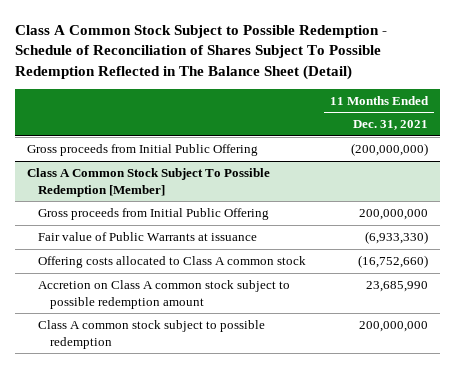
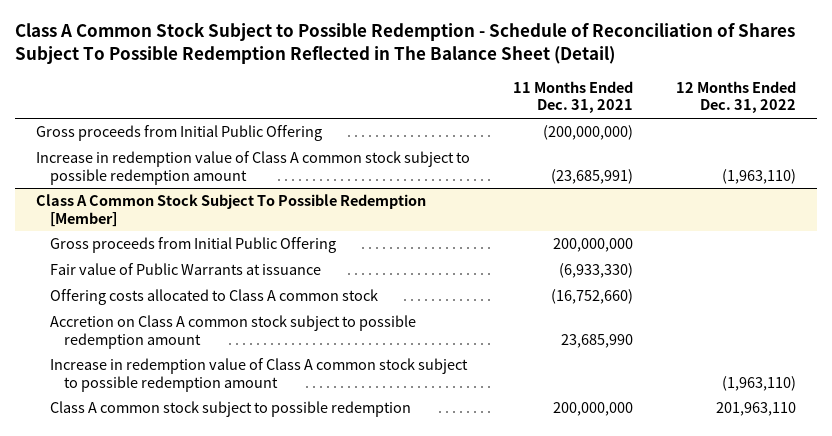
none -> [675,81,796,114] 12 Months Ended Dec. 31, 2022
none -> [36,151,471,185] Increase in redemption value of Class A common stock subject to possible redemption amount
none -> [49,358,468,392] Increase in redemption value of Class A common stock subject to possible redemption amount

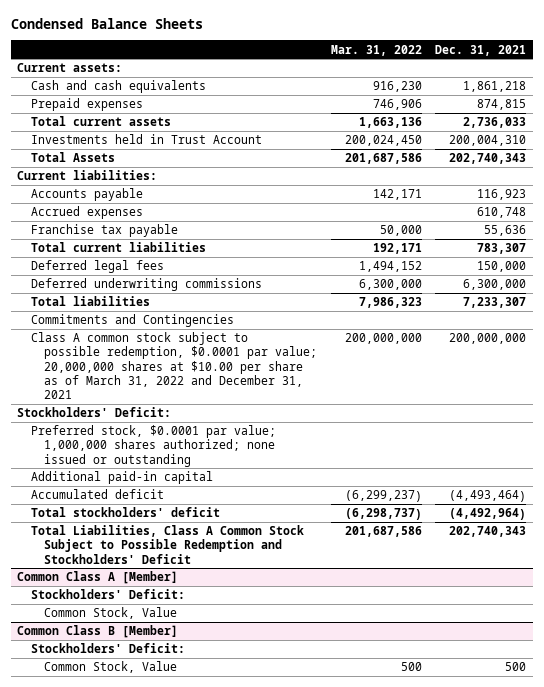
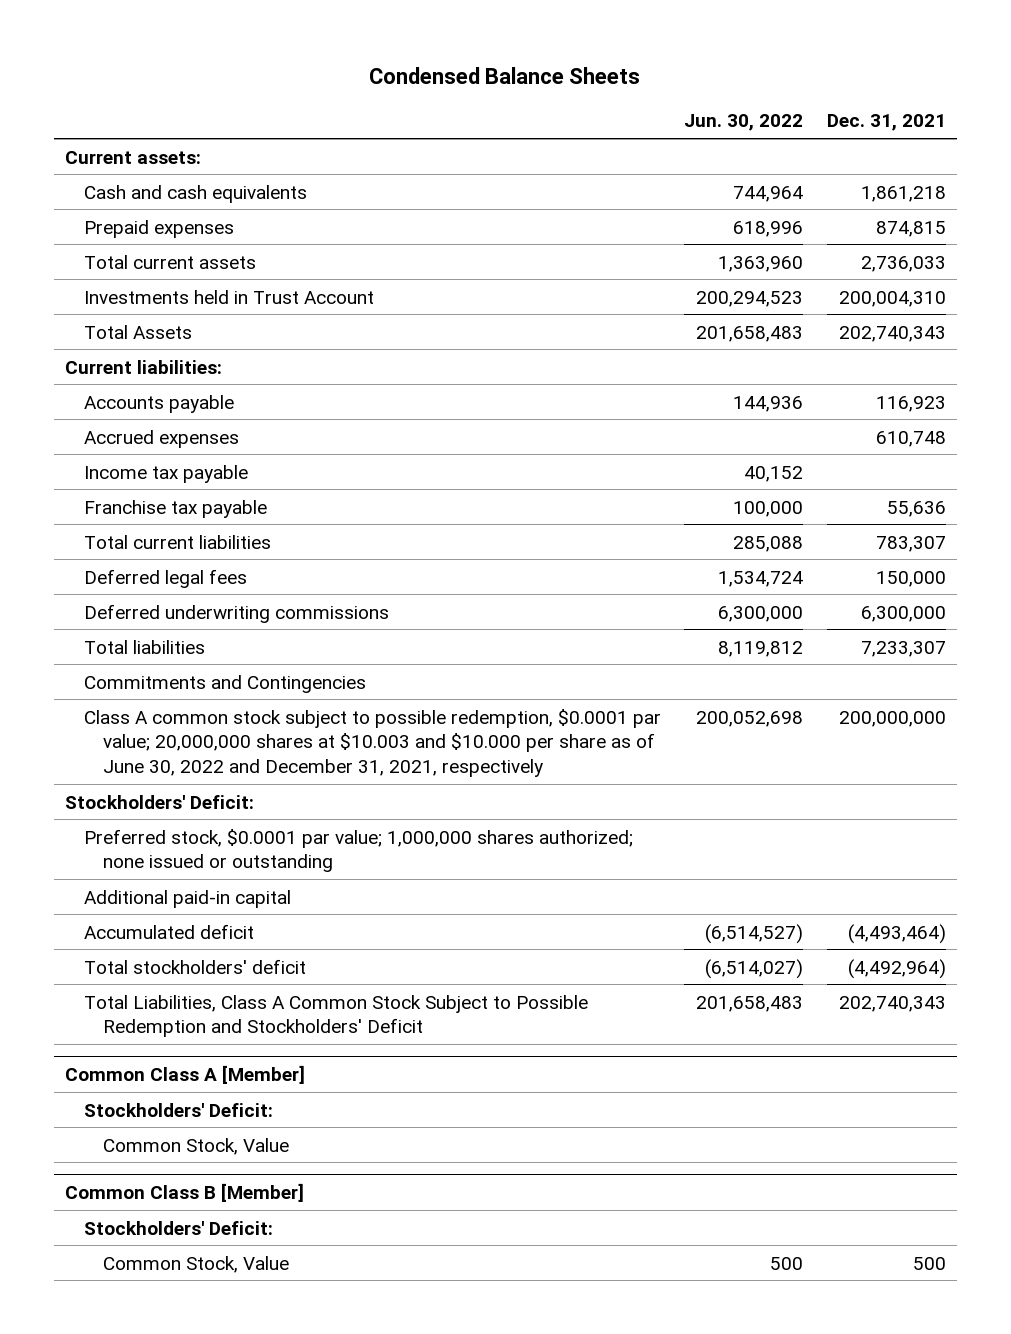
[330,44,422,56] Mar. 31, 2022 -> none
none -> [684,114,804,132] Jun. 30, 2022
none -> [84,464,249,483] Income tax payable
[30,332,318,400] Class A common stock subject to possible redemption, $0.0001 par value; 20,000,000 shares at $10.00 per share as of March 31, 2022 and December 31, 2021 -> [84,708,662,777] Class A common stock subject to possible redemption, $0.0001 par value; 20,000,000 shares at $10.003 and $10.000 per share as of June 30, 2022 and December 31, 2021, respectively

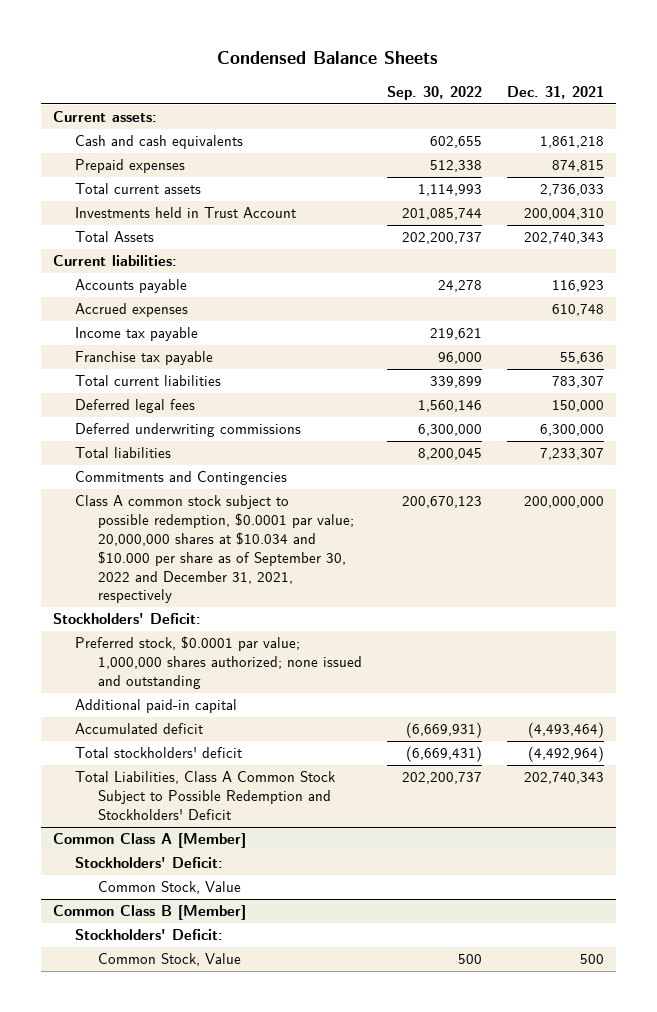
[684,114,804,132] Jun. 30, 2022 -> none
none -> [386,85,482,100] Sep. 30, 2022
[84,708,662,777] Class A common stock subject to possible redemption, $0.0001 par value; 20,000,000 shares at $10.003 and $10.000 per share as of June 30, 2022 and December 31, 2021, respectively -> [75,495,354,604] Class A common stock subject to possible redemption, $0.0001 par value; 20,000,000 shares at $10.034 and $10.000 per share as of September 30, 2022 and December 31, 2021, respectively
[84,828,634,873] Preferred stock, $0.0001 par value; 1,000,000 shares authorized; none issued or outstanding -> [75,636,362,690] Preferred stock, $0.0001 par value; 1,000,000 shares authorized; none issued and outstanding

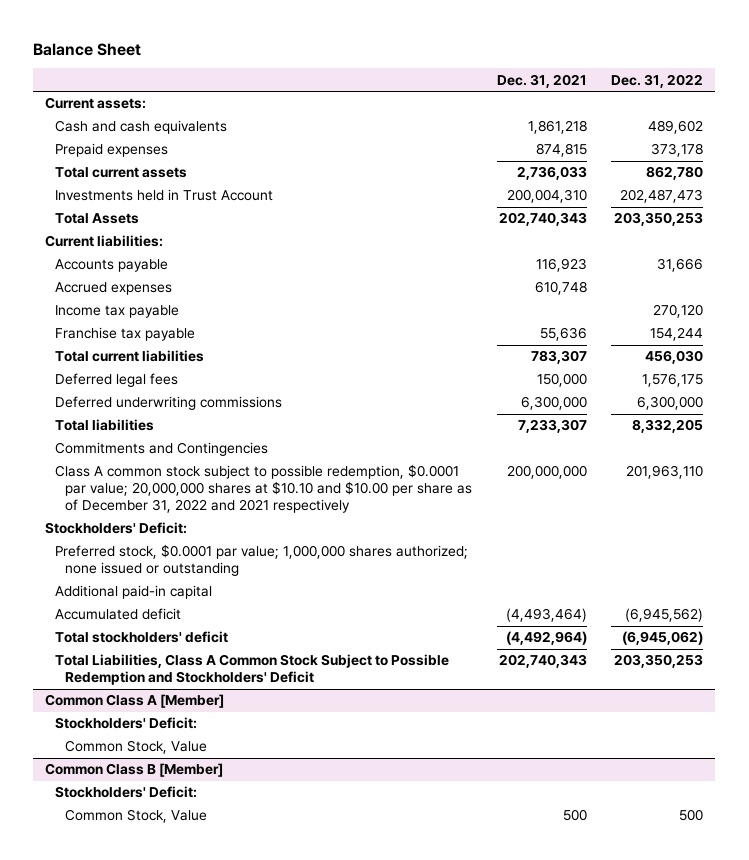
[217,51,439,65] Condensed Balance Sheets -> [33,42,142,56] Balance Sheet
[386,85,482,100] Sep. 30, 2022 -> none
none -> [611,73,704,88] Dec. 31, 2022
[75,495,354,604] Class A common stock subject to possible redemption, $0.0001 par value; 20,000,000 shares at $10.034 and $10.000 per share as of September 30, 2022 and December 31, 2021, respectively -> [55,464,472,514] Class A common stock subject to possible redemption, $0.0001 par value; 20,000,000 shares at $10.10 and $10.00 per share as of December 31, 2022 and 2021 respectively
[75,636,362,690] Preferred stock, $0.0001 par value; 1,000,000 shares authorized; none issued and outstanding -> [55,544,469,577] Preferred stock, $0.0001 par value; 1,000,000 shares authorized; none issued or outstanding

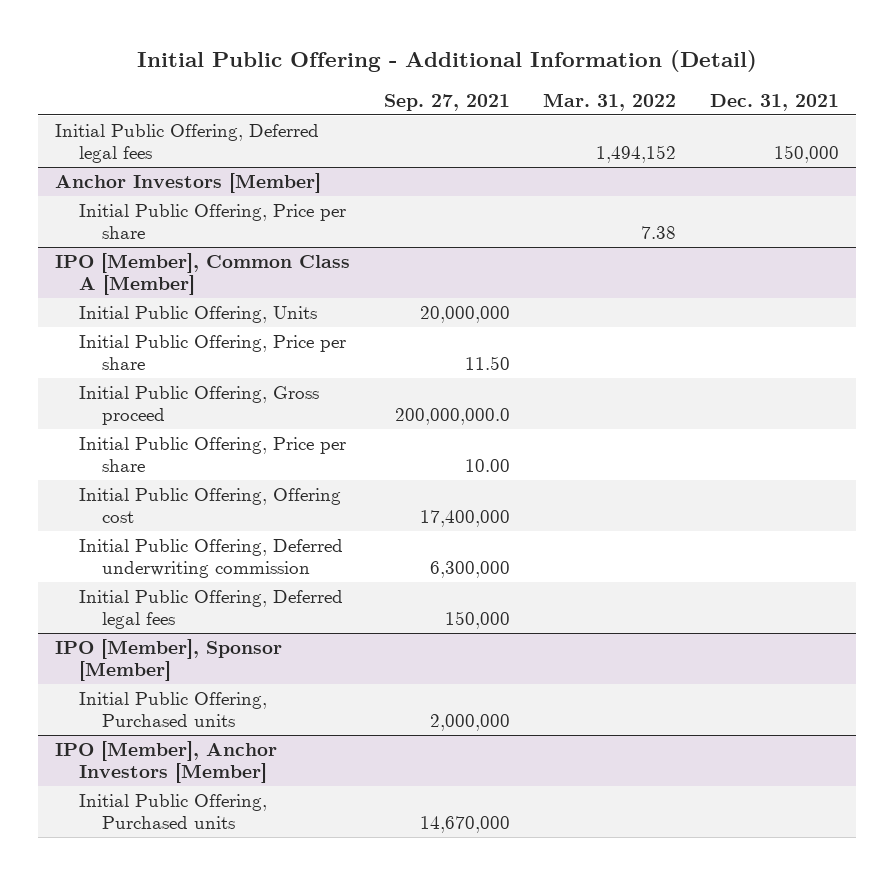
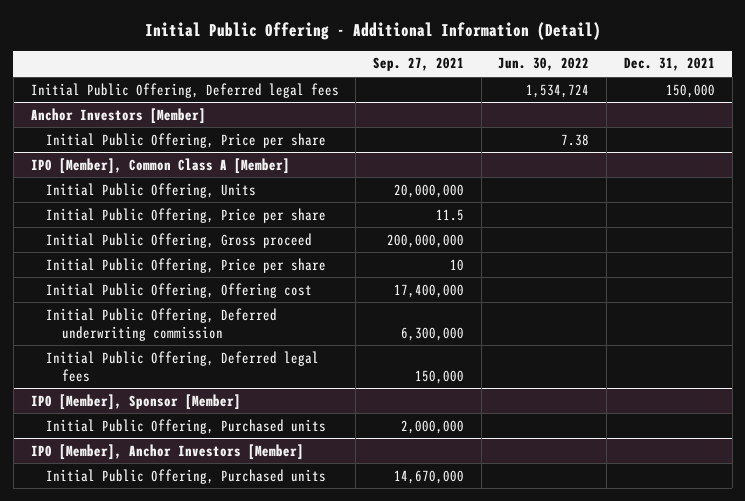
[543,92,677,111] Mar. 31, 2022 -> none
none -> [498,57,590,72] Jun. 30, 2022
[464,356,510,371] 11.50 -> [435,208,464,221] 11.5
[394,408,510,426] 200,000,000.0 -> [386,233,464,248] 200,000,000
[464,459,510,473] 10.00 -> [449,258,464,271] 10

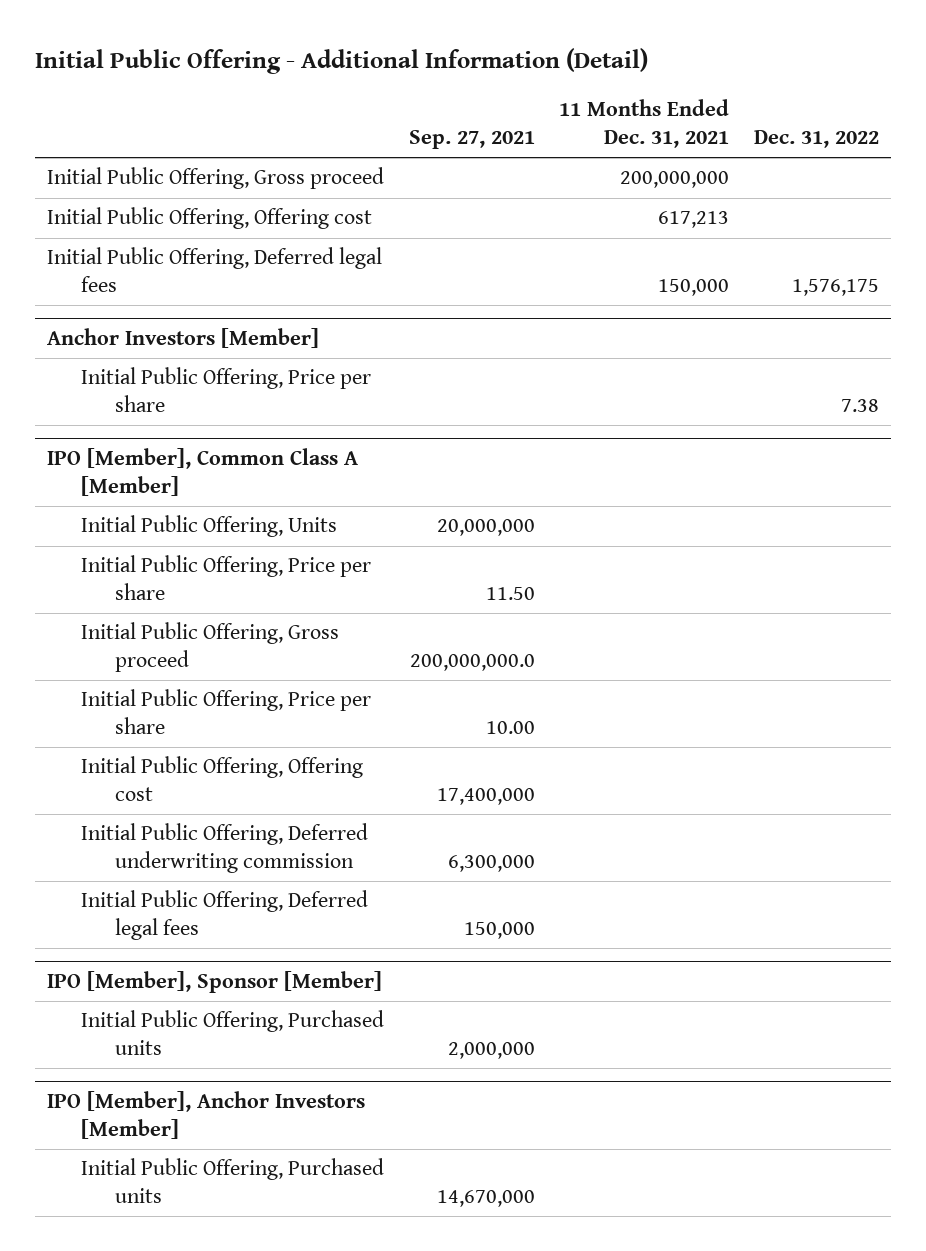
[498,57,590,72] Jun. 30, 2022 -> none
[623,57,715,72] Dec. 31, 2021 -> none
none -> [559,99,730,149] 11 Months Ended Dec. 31, 2021
none -> [754,130,880,149] Dec. 31, 2022
none -> [46,167,384,190] Initial Public Offering, Gross proceed
none -> [46,207,372,230] Initial Public Offering, Offering cost
[435,208,464,221] 11.5 -> [485,587,535,601] 11.50
[386,233,464,248] 200,000,000 -> [409,654,535,672] 200,000,000.0
[449,258,464,271] 10 -> [485,721,535,735] 10.00

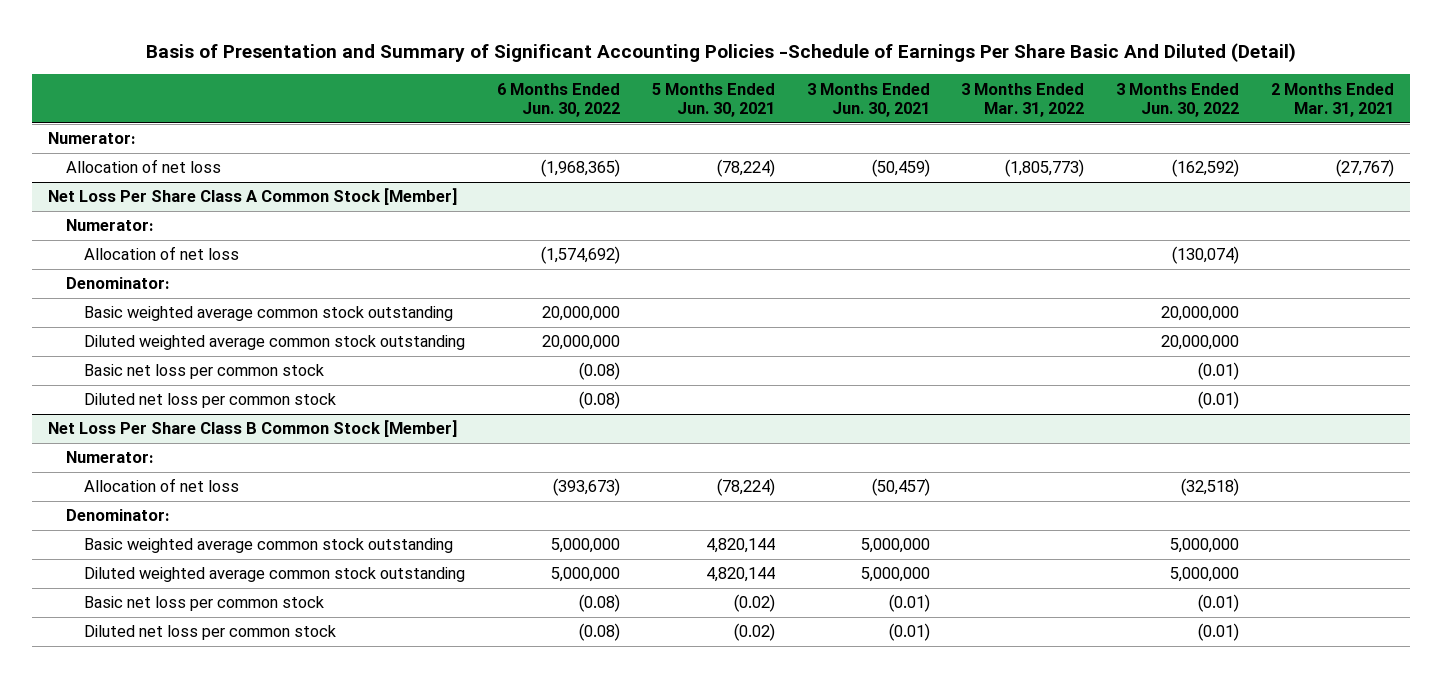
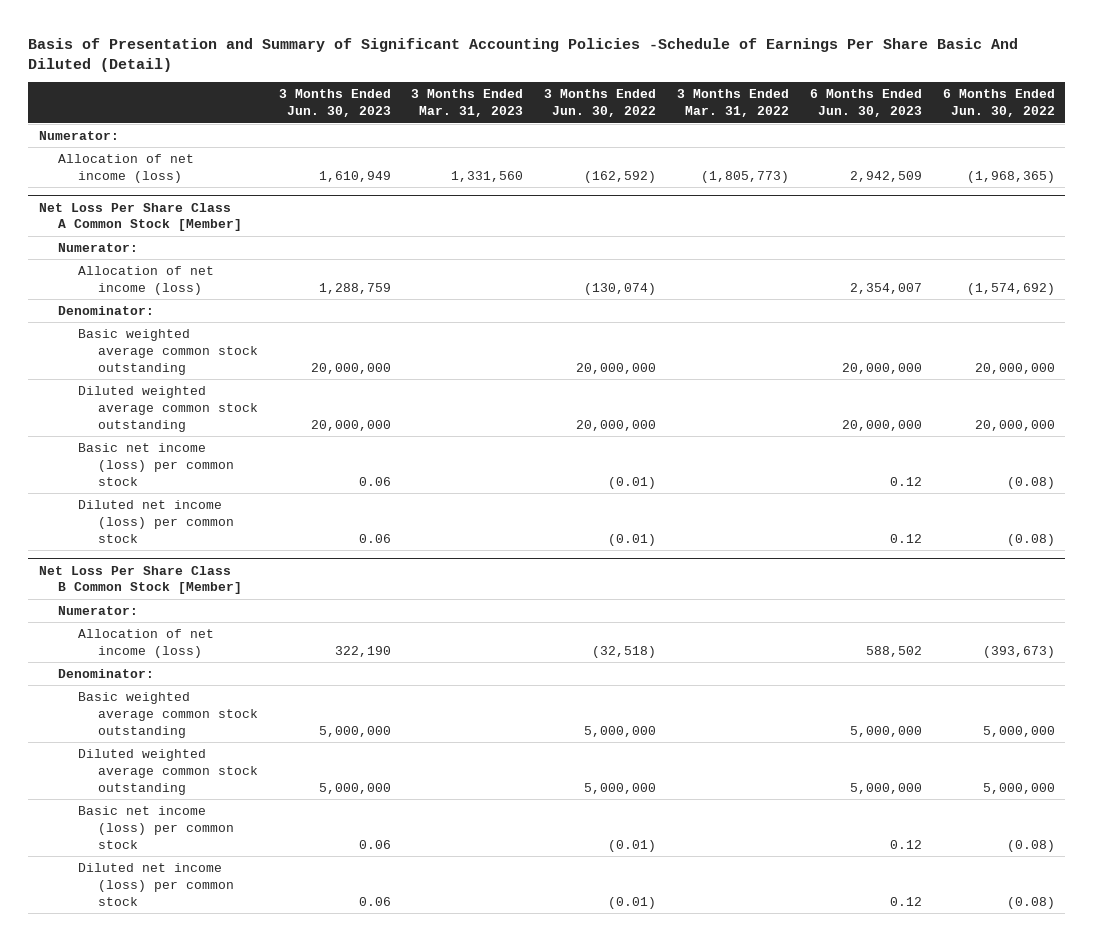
[651,82,775,117] 5 Months Ended Jun. 30, 2021 -> none
[806,82,930,117] 3 Months Ended Jun. 30, 2021 -> none
[1271,82,1395,117] 2 Months Ended Mar. 31, 2021 -> none
none -> [278,89,391,118] 3 Months Ended Jun. 30, 2023
none -> [411,89,524,118] 3 Months Ended Mar. 31, 2023
none -> [809,89,922,118] 6 Months Ended Jun. 30, 2023
[66,159,222,174] Allocation of net loss -> [58,154,195,184] Allocation of net income (loss)
[83,246,239,261] Allocation of net loss -> [77,266,214,296] Allocation of net income (loss)
[83,364,324,380] Basic net loss per common stock -> [77,443,234,486] Basic net income (loss) per common stock
[83,393,336,409] Diluted net loss per common stock -> [77,500,234,543] Diluted net income (loss) per common stock
[83,478,239,493] Allocation of net loss -> [77,629,214,659] Allocation of net income (loss)
[83,596,324,612] Basic net loss per common stock -> [77,806,234,849] Basic net income (loss) per common stock
[83,625,336,641] Diluted net loss per common stock -> [77,863,234,906] Diluted net income (loss) per common stock

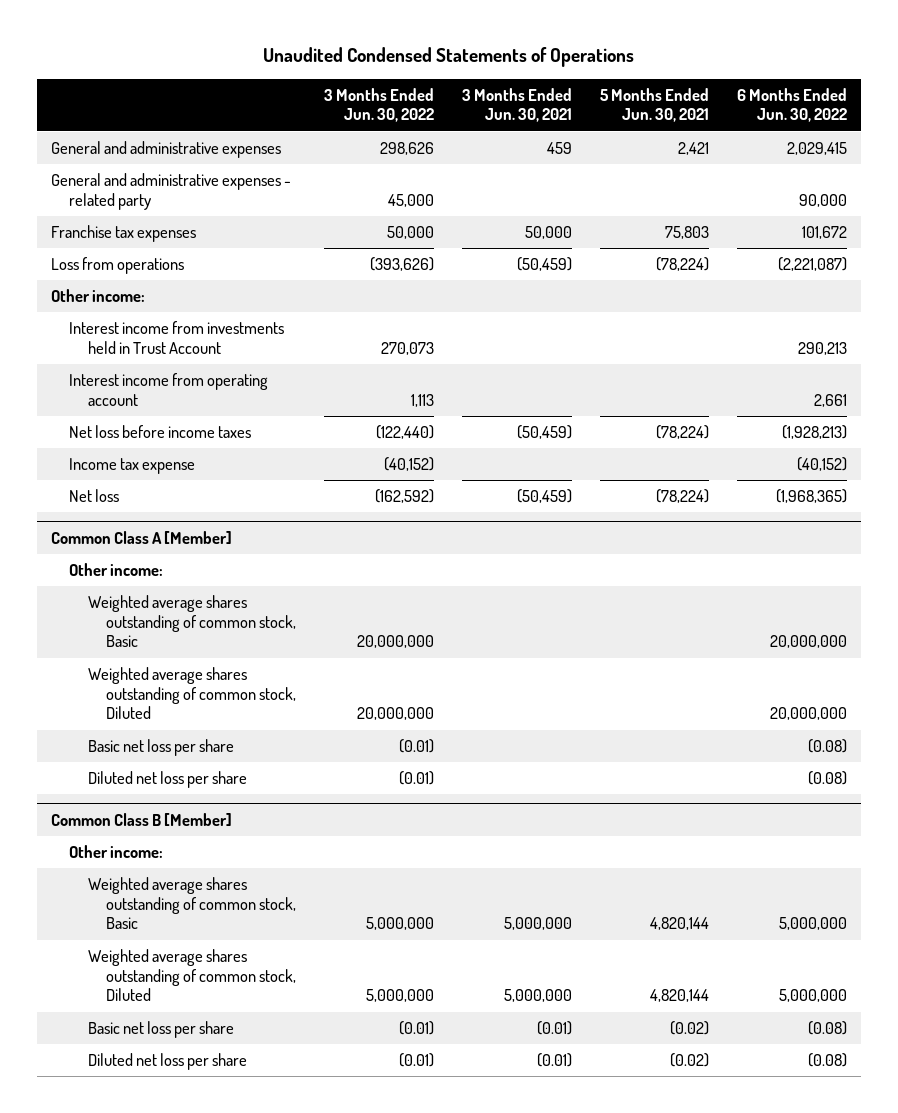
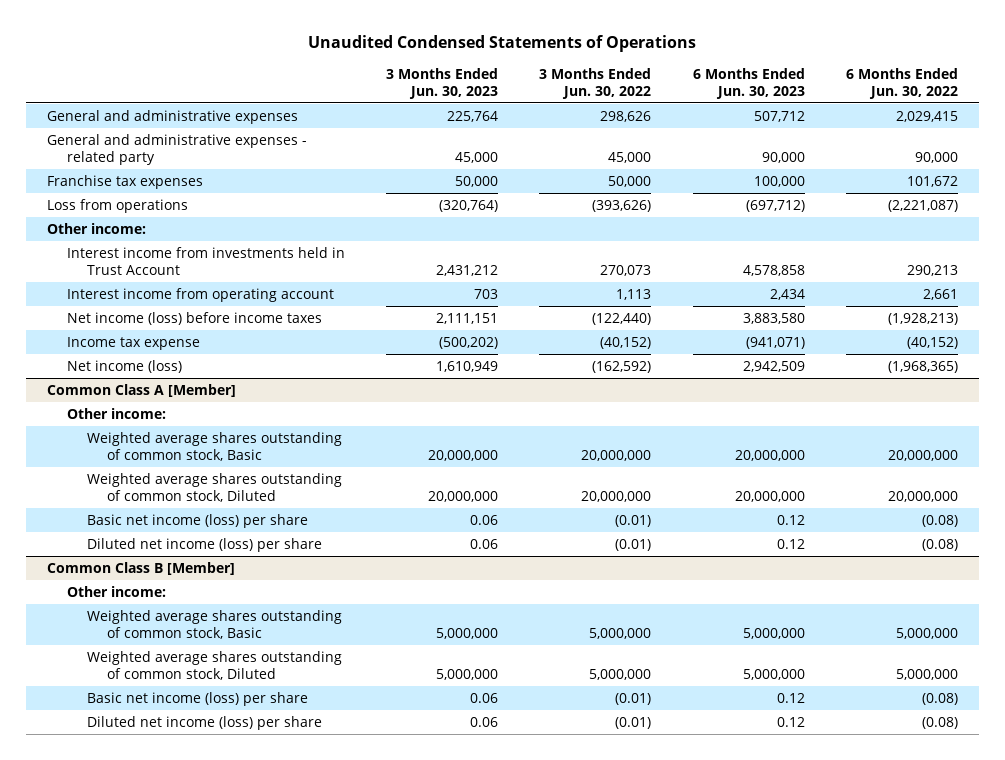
[462,87,573,123] 3 Months Ended Jun. 30, 2021 -> none
[600,87,710,123] 5 Months Ended Jun. 30, 2021 -> none
none -> [386,67,499,99] 3 Months Ended Jun. 30, 2023
none -> [692,67,805,99] 6 Months Ended Jun. 30, 2023
[69,425,252,439] Net loss before income taxes -> [66,312,322,326] Net income (loss) before income taxes
[69,489,120,503] Net loss -> [66,360,182,374] Net income (loss)
[87,739,234,757] Basic net loss per share -> [87,514,309,529] Basic net income (loss) per share
[87,771,247,789] Diluted net loss per share -> [87,538,323,553] Diluted net income (loss) per share
[87,1021,234,1039] Basic net loss per share -> [87,692,309,707] Basic net income (loss) per share
[87,1053,247,1071] Diluted net loss per share -> [87,716,323,731] Diluted net income (loss) per share

